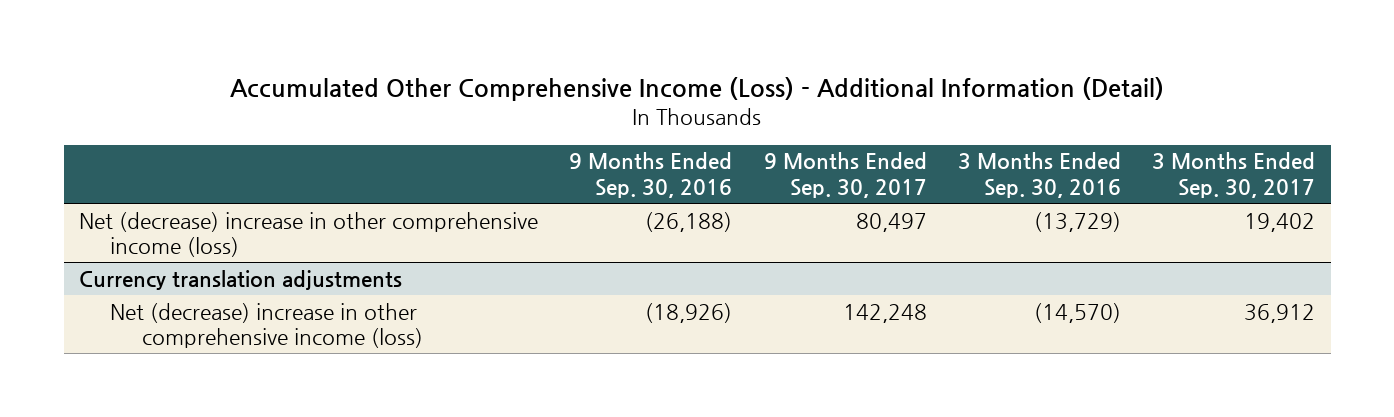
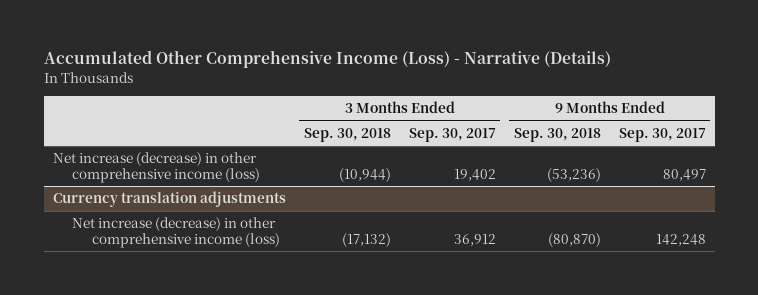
[230,76,1165,101] Accumulated Other Comprehensive Income (Loss) - Additional Information (Detail) -> [43,50,611,69] Accumulated Other Comprehensive Income (Loss) - Narrative (Details)
[569,152,733,199] 9 Months Ended Sep. 30, 2016 -> none
[957,152,1121,199] 3 Months Ended Sep. 30, 2016 -> none
none -> [303,127,391,142] Sep. 30, 2018
none -> [513,127,601,142] Sep. 30, 2018
[79,211,539,258] Net (decrease) increase in other comprehensive income (loss) -> [52,152,261,183] Net increase (decrease) in other comprehensive income (loss)
[110,302,423,349] Net (decrease) increase in other comprehensive income (loss) -> [72,217,281,248] Net increase (decrease) in other comprehensive income (loss)

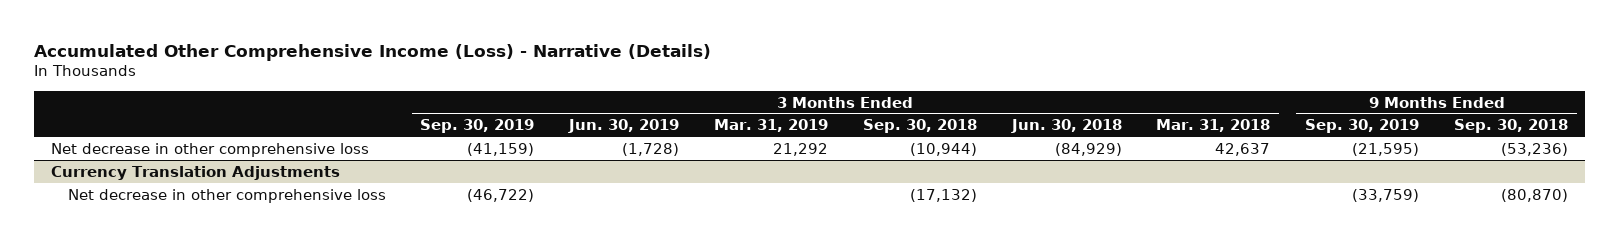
[408,127,496,142] Sep. 30, 2017 -> none
[618,127,706,142] Sep. 30, 2017 -> none
none -> [420,119,535,134] Sep. 30, 2019
none -> [568,119,680,134] Jun. 30, 2019
none -> [713,119,828,133] Mar. 31, 2019
none -> [1010,119,1122,134] Jun. 30, 2018
none -> [1156,119,1271,133] Mar. 31, 2018
none -> [1305,119,1420,134] Sep. 30, 2019
[52,152,261,183] Net increase (decrease) in other comprehensive income (loss) -> [51,142,370,157] Net decrease in other comprehensive loss
[52,191,286,208] Currency translation adjustments -> [51,165,341,180] Currency Translation Adjustments
[72,217,281,248] Net increase (decrease) in other comprehensive income (loss) -> [67,188,386,203] Net decrease in other comprehensive loss

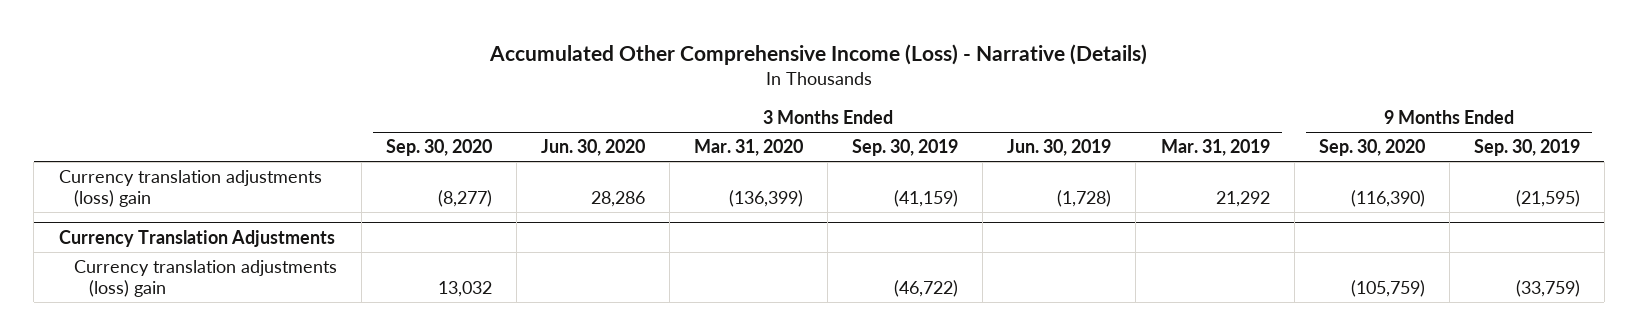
[862,119,977,134] Sep. 30, 2018 -> none
[1010,119,1122,134] Jun. 30, 2018 -> none
[1156,119,1271,133] Mar. 31, 2018 -> none
[1453,119,1568,134] Sep. 30, 2018 -> none
none -> [385,139,492,157] Sep. 30, 2020
none -> [540,139,645,157] Jun. 30, 2020
none -> [694,139,804,157] Mar. 31, 2020
none -> [1318,139,1425,157] Sep. 30, 2020
[51,142,370,157] Net decrease in other comprehensive loss -> [58,169,322,208] Currency translation adjustments (loss) gain
[67,188,386,203] Net decrease in other comprehensive loss -> [73,259,337,298] Currency translation adjustments (loss) gain

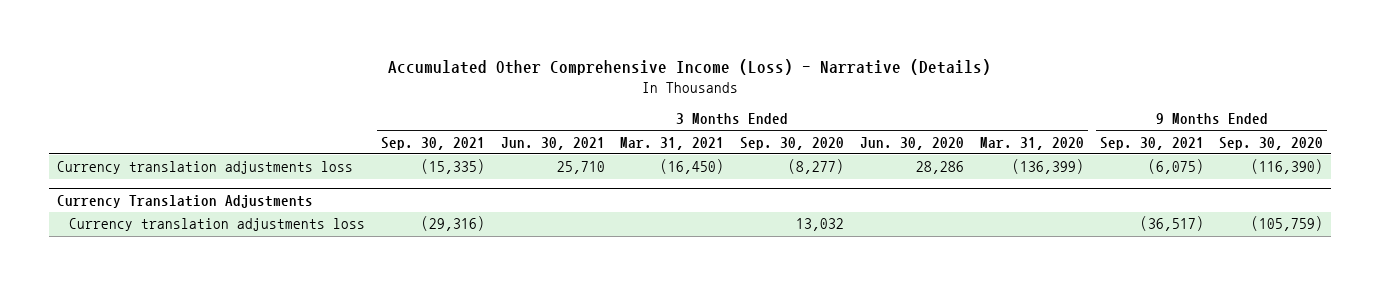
[852,139,959,157] Sep. 30, 2019 -> none
[1007,139,1112,157] Jun. 30, 2019 -> none
[1160,139,1270,157] Mar. 31, 2019 -> none
[1473,139,1580,157] Sep. 30, 2019 -> none
none -> [380,136,485,150] Sep. 30, 2021
none -> [500,136,605,150] Jun. 30, 2021
none -> [620,136,725,150] Mar. 31, 2021
none -> [1099,136,1204,150] Sep. 30, 2021
[58,169,322,208] Currency translation adjustments (loss) gain -> [56,161,353,175] Currency translation adjustments loss
[73,259,337,298] Currency translation adjustments (loss) gain -> [68,218,365,232] Currency translation adjustments loss

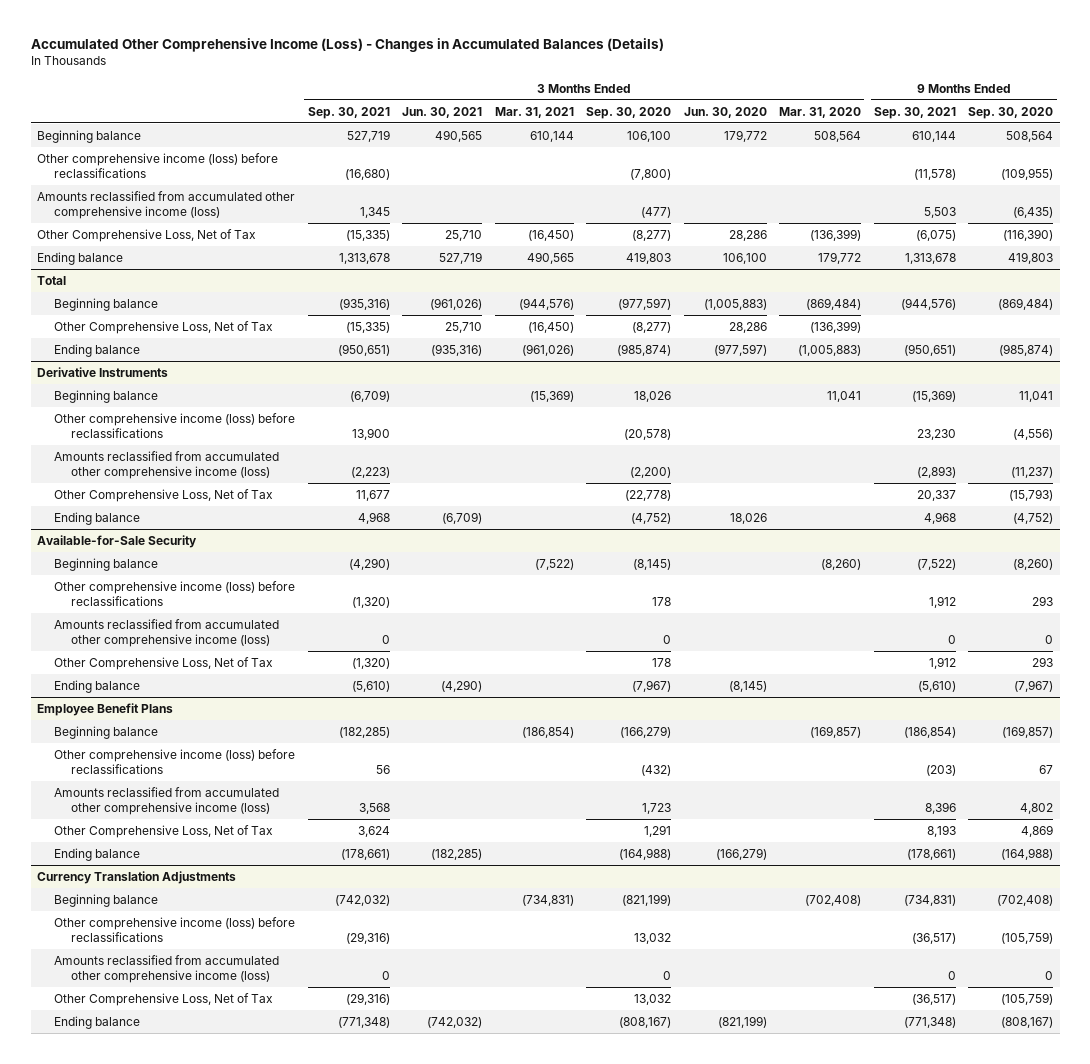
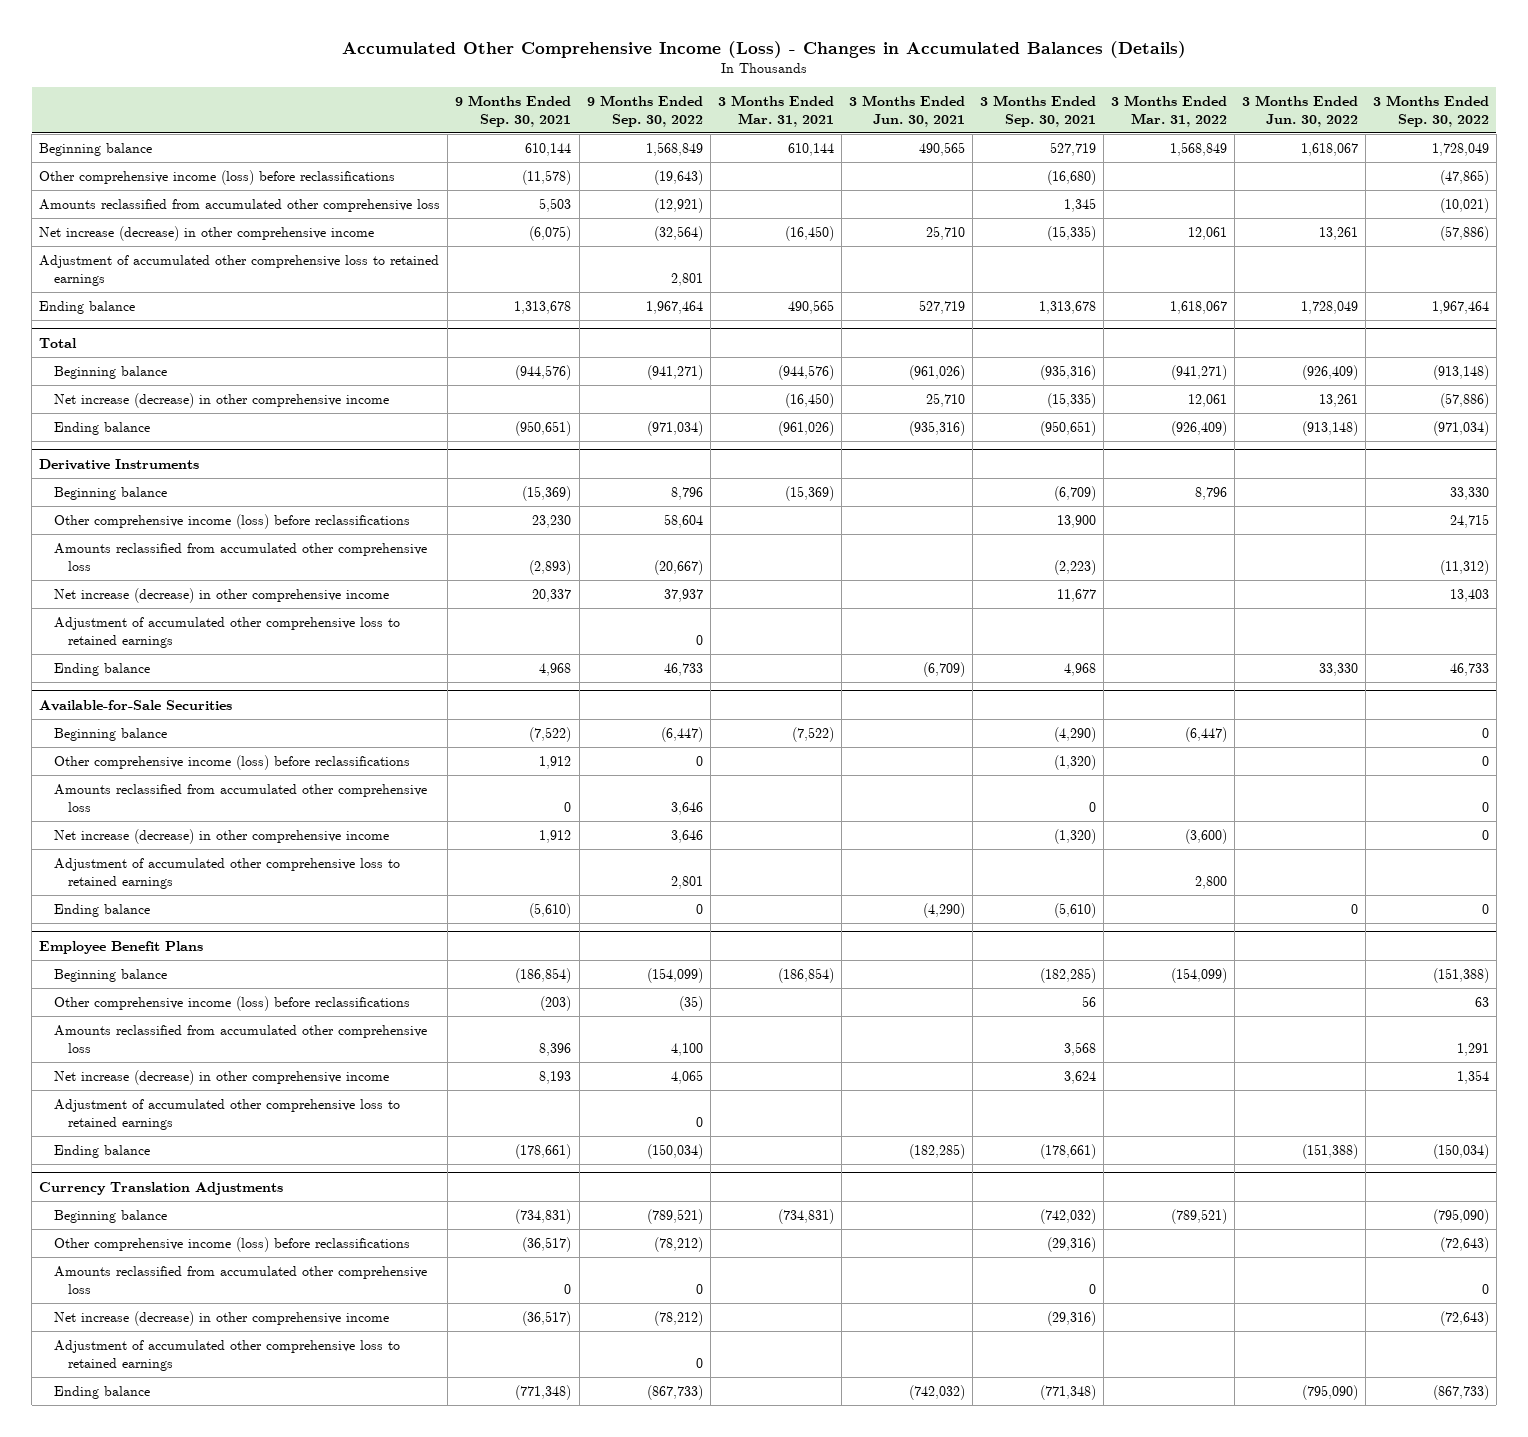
[586,106,672,119] Sep. 30, 2020 -> none
[683,106,767,118] Jun. 30, 2020 -> none
[779,106,862,118] Mar. 31, 2020 -> none
[968,106,1054,119] Sep. 30, 2020 -> none
none -> [586,94,703,127] 9 Months Ended Sep. 30, 2022
none -> [1110,94,1227,127] 3 Months Ended Mar. 31, 2022
none -> [1241,94,1358,127] 3 Months Ended Jun. 30, 2022
none -> [1372,94,1489,127] 3 Months Ended Sep. 30, 2022
[37,190,296,219] Amounts reclassified from accumulated other comprehensive income (loss) -> [39,198,441,212] Amounts reclassified from accumulated other comprehensive loss
[37,228,257,242] Other Comprehensive Loss, Net of Tax -> [39,225,375,241] Net increase (decrease) in other comprehensive income
none -> [39,254,440,286] Adjustment of accumulated other comprehensive loss to retained earnings
[53,320,273,334] Other Comprehensive Loss, Net of Tax -> [53,392,389,408] Net increase (decrease) in other comprehensive income
[53,450,279,479] Amounts reclassified from accumulated other comprehensive income (loss) -> [53,542,427,571] Amounts reclassified from accumulated other comprehensive loss
[53,488,273,502] Other Comprehensive Loss, Net of Tax -> [53,587,389,603] Net increase (decrease) in other comprehensive income
none -> [53,616,400,648] Adjustment of accumulated other comprehensive loss to retained earnings
[37,534,198,548] Available-for-Sale Security -> [39,699,233,711] Available-for-Sale Securities
[53,618,279,647] Amounts reclassified from accumulated other comprehensive income (loss) -> [53,783,427,812] Amounts reclassified from accumulated other comprehensive loss
[53,656,273,670] Other Comprehensive Loss, Net of Tax -> [53,828,389,844] Net increase (decrease) in other comprehensive income
none -> [53,857,400,889] Adjustment of accumulated other comprehensive loss to retained earnings
[53,786,279,815] Amounts reclassified from accumulated other comprehensive income (loss) -> [53,1024,427,1053] Amounts reclassified from accumulated other comprehensive loss
[53,824,273,838] Other Comprehensive Loss, Net of Tax -> [53,1069,389,1085] Net increase (decrease) in other comprehensive income
none -> [53,1098,400,1130] Adjustment of accumulated other comprehensive loss to retained earnings
[53,954,279,983] Amounts reclassified from accumulated other comprehensive income (loss) -> [53,1265,427,1294] Amounts reclassified from accumulated other comprehensive loss
[53,992,273,1006] Other Comprehensive Loss, Net of Tax -> [53,1310,389,1326] Net increase (decrease) in other comprehensive income
none -> [53,1339,400,1371] Adjustment of accumulated other comprehensive loss to retained earnings

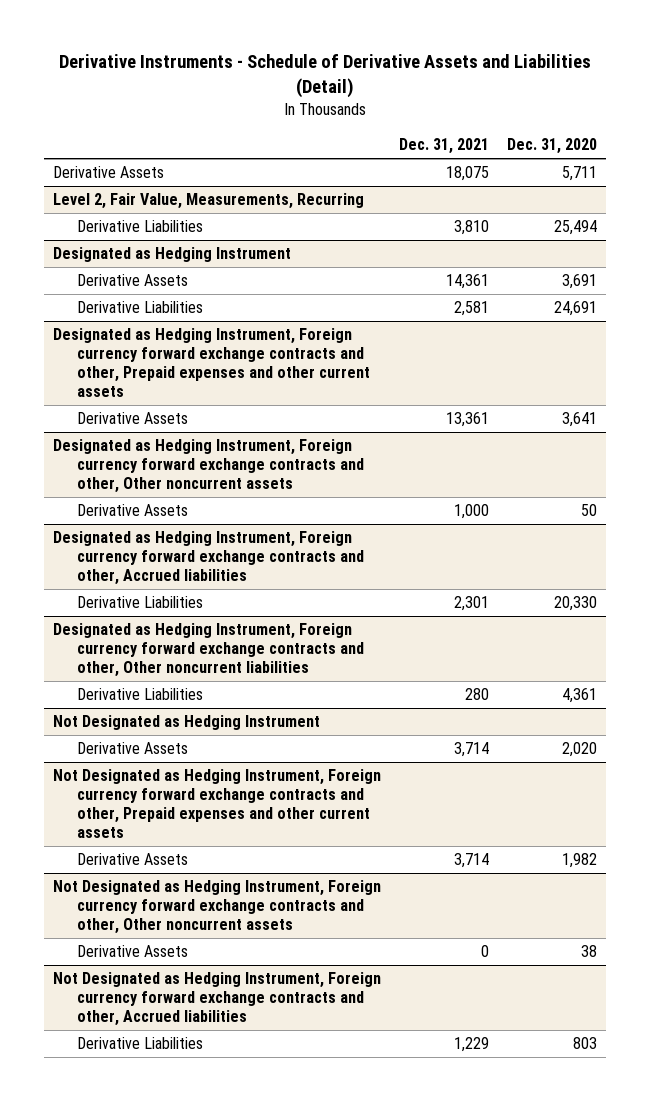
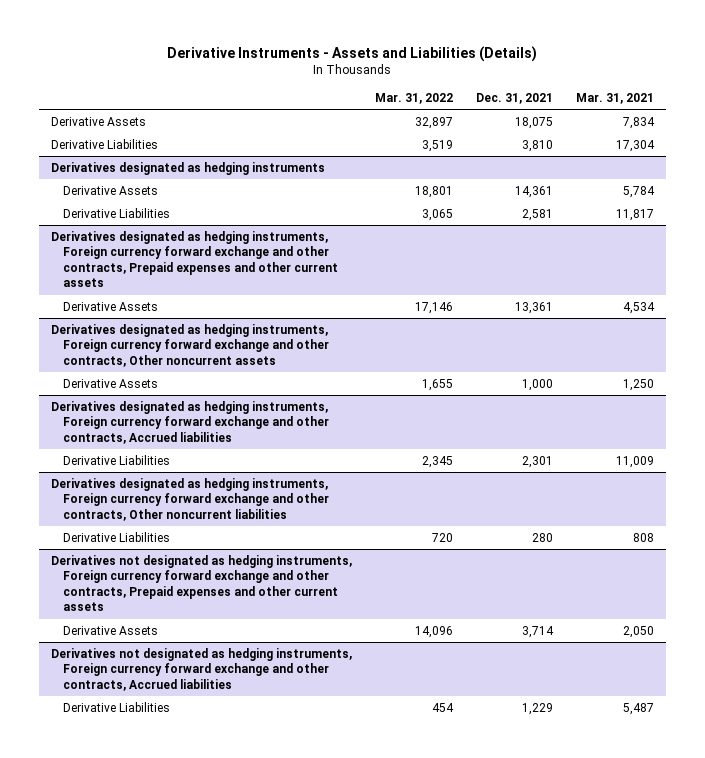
[58,54,591,99] Derivative Instruments - Schedule of Derivative Assets and Liabilities (Detail) -> [167,45,538,62] Derivative Instruments - Assets and Liabilities (Details)
[506,138,597,155] Dec. 31, 2020 -> none
none -> [374,92,453,104] Mar. 31, 2022
none -> [576,92,655,104] Mar. 31, 2021
[52,193,364,210] Level 2, Fair Value, Measurements, Recurring -> none
[52,247,291,263] Designated as Hedging Instrument -> [50,161,325,175] Derivatives designated as hedging instruments
[52,328,370,398] Designated as Hedging Instrument, Foreign currency forward exchange contracts and other, Prepaid expenses and other current assets -> [50,230,339,288] Derivatives designated as hedging instruments, Foreign currency forward exchange and other contracts, Prepaid expenses and other current assets
[52,439,364,494] Designated as Hedging Instrument, Foreign currency forward exchange contracts and other, Other noncurrent assets -> [50,323,330,367] Derivatives designated as hedging instruments, Foreign currency forward exchange and other contracts, Other noncurrent assets
[52,531,364,586] Designated as Hedging Instrument, Foreign currency forward exchange contracts and other, Accrued liabilities -> [50,400,330,444] Derivatives designated as hedging instruments, Foreign currency forward exchange and other contracts, Accrued liabilities
[52,623,364,678] Designated as Hedging Instrument, Foreign currency forward exchange contracts and other, Other noncurrent liabilities -> [50,477,330,521] Derivatives designated as hedging instruments, Foreign currency forward exchange and other contracts, Other noncurrent liabilities
[52,715,320,731] Not Designated as Hedging Instrument -> none
[76,742,188,755] Derivative Assets -> none
[52,769,381,839] Not Designated as Hedging Instrument, Foreign currency forward exchange contracts and other, Prepaid expenses and other current assets -> [50,554,352,612] Derivatives not designated as hedging instruments, Foreign currency forward exchange and other contracts, Prepaid expenses and other current assets
[52,880,381,935] Not Designated as Hedging Instrument, Foreign currency forward exchange contracts and other, Other noncurrent assets -> none
[76,945,188,958] Derivative Assets -> none
[52,972,381,1027] Not Designated as Hedging Instrument, Foreign currency forward exchange contracts and other, Accrued liabilities -> [50,647,352,691] Derivatives not designated as hedging instruments, Foreign currency forward exchange and other contracts, Accrued liabilities

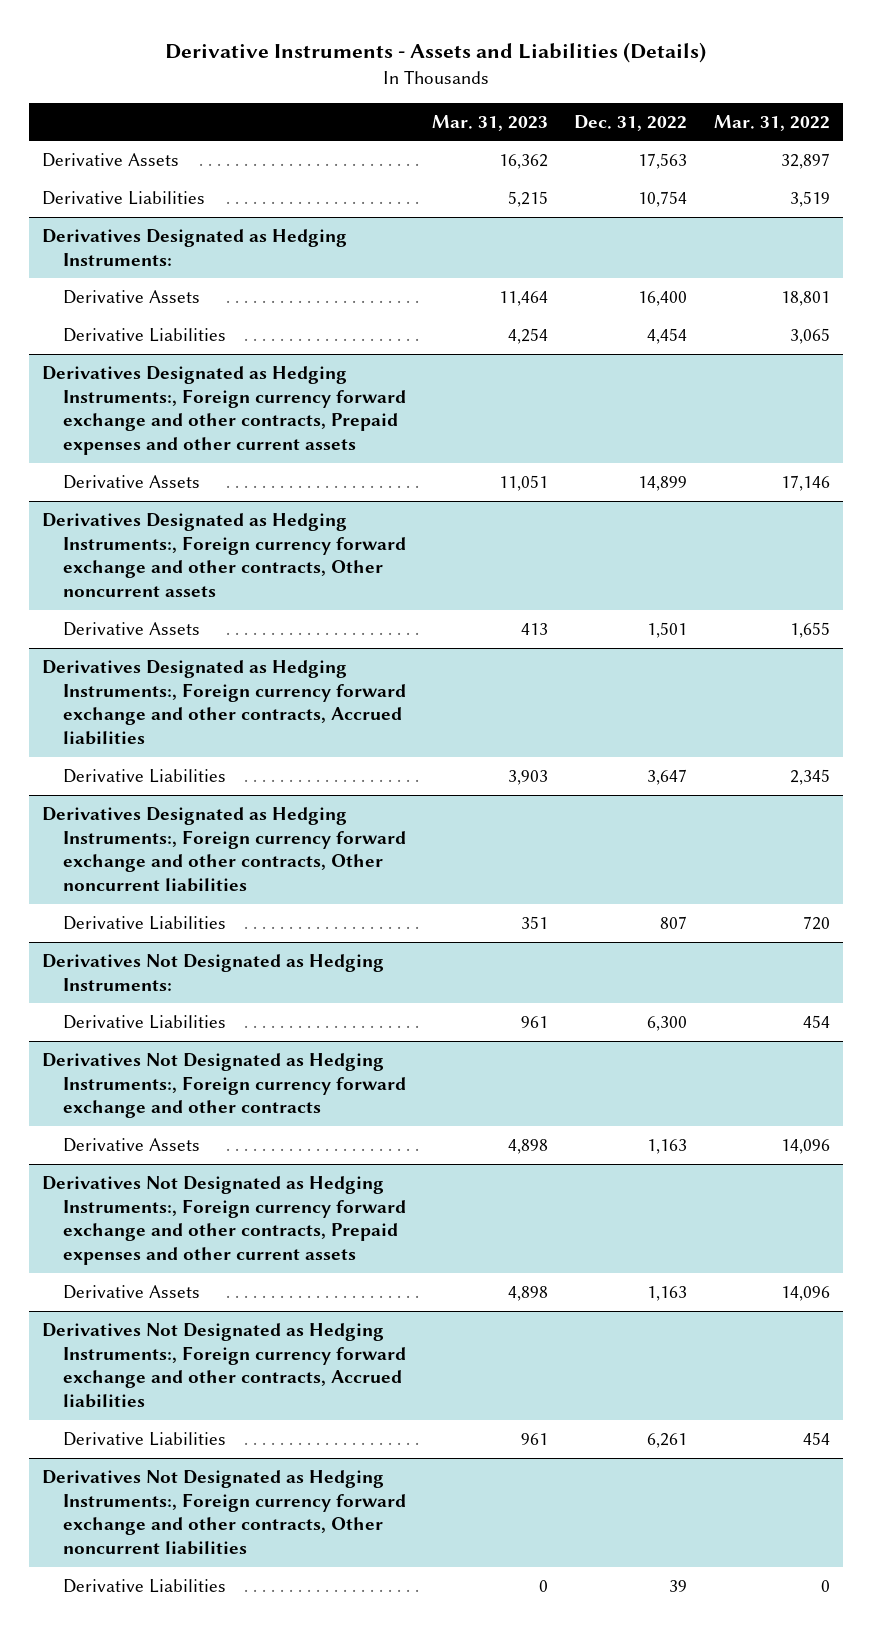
[475,92,553,104] Dec. 31, 2021 -> none
[576,92,655,104] Mar. 31, 2021 -> none
none -> [432,114,549,131] Mar. 31, 2023
none -> [574,114,688,131] Dec. 31, 2022
[50,161,325,175] Derivatives designated as hedging instruments -> [42,228,348,266] Derivatives Designated as Hedging Instruments:
[50,230,339,288] Derivatives designated as hedging instruments, Foreign currency forward exchange and other contracts, Prepaid expenses and other current assets -> [42,365,406,456] Derivatives Designated as Hedging Instruments:, Foreign currency forward exchange and other contracts, Prepaid expenses and other current assets
[50,323,330,367] Derivatives designated as hedging instruments, Foreign currency forward exchange and other contracts, Other noncurrent assets -> [42,512,406,598] Derivatives Designated as Hedging Instruments:, Foreign currency forward exchange and other contracts, Other noncurrent assets
[50,400,330,444] Derivatives designated as hedging instruments, Foreign currency forward exchange and other contracts, Accrued liabilities -> [42,659,406,746] Derivatives Designated as Hedging Instruments:, Foreign currency forward exchange and other contracts, Accrued liabilities
[50,477,330,521] Derivatives designated as hedging instruments, Foreign currency forward exchange and other contracts, Other noncurrent liabilities -> [42,806,406,893] Derivatives Designated as Hedging Instruments:, Foreign currency forward exchange and other contracts, Other noncurrent liabilities
none -> [42,953,385,991] Derivatives Not Designated as Hedging Instruments:
none -> [62,1014,226,1029] Derivative Liabilities
[50,554,352,612] Derivatives not designated as hedging instruments, Foreign currency forward exchange and other contracts, Prepaid expenses and other current assets -> [42,1052,406,1119] Derivatives Not Designated as Hedging Instruments:, Foreign currency forward exchange and other contracts
none -> [42,1175,406,1266] Derivatives Not Designated as Hedging Instruments:, Foreign currency forward exchange and other contracts, Prepaid expenses and other current assets
none -> [62,1284,200,1299] Derivative Assets
[50,647,352,691] Derivatives not designated as hedging instruments, Foreign currency forward exchange and other contracts, Accrued liabilities -> [42,1322,406,1409] Derivatives Not Designated as Hedging Instruments:, Foreign currency forward exchange and other contracts, Accrued liabilities
none -> [42,1469,406,1556] Derivatives Not Designated as Hedging Instruments:, Foreign currency forward exchange and other contracts, Other noncurrent liabilities
none -> [62,1578,226,1593] Derivative Liabilities

